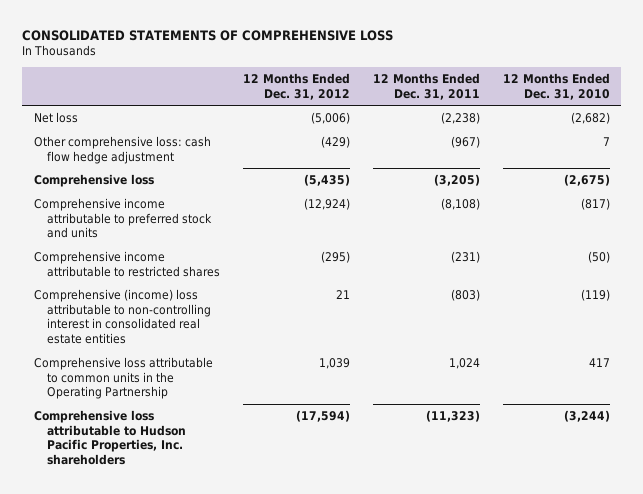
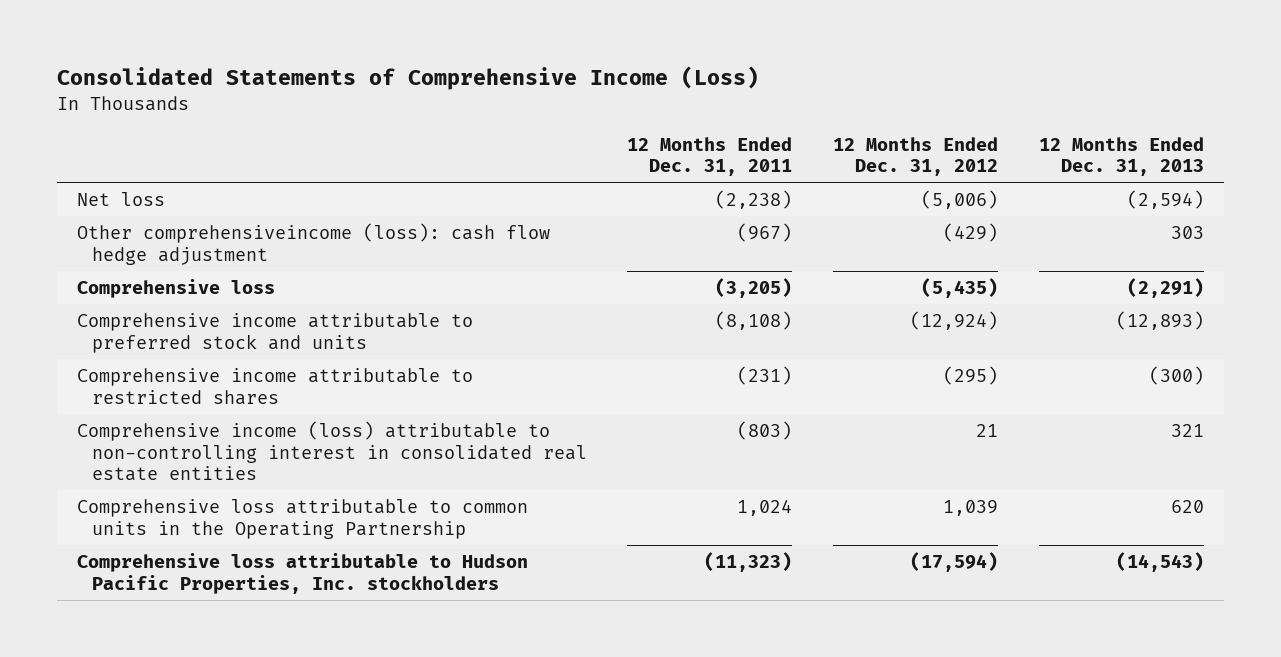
[22,30,394,42] CONSOLIDATED STATEMENTS OF COMPREHENSIVE LOSS -> [56,66,759,91] Consolidated Statements of Comprehensive Income (Loss)
[502,72,610,100] 12 Months Ended Dec. 31, 2010 -> none
none -> [1038,136,1204,177] 12 Months Ended Dec. 31, 2013
[33,136,211,164] Other comprehensive loss: cash flow hedge adjustment -> [77,222,551,265] Other comprehensiveincome (loss): cash flow hedge adjustment
[33,289,212,344] Comprehensive (income) loss attributable to non-controlling interest in consolidated real estate entities -> [77,420,587,482] Comprehensive income (loss) attributable to non-controlling interest in consolidated real estate entities
[33,410,187,465] Comprehensive loss attributable to Hudson Pacific Properties, Inc. shareholders -> [77,552,529,594] Comprehensive loss attributable to Hudson Pacific Properties, Inc. stockholders

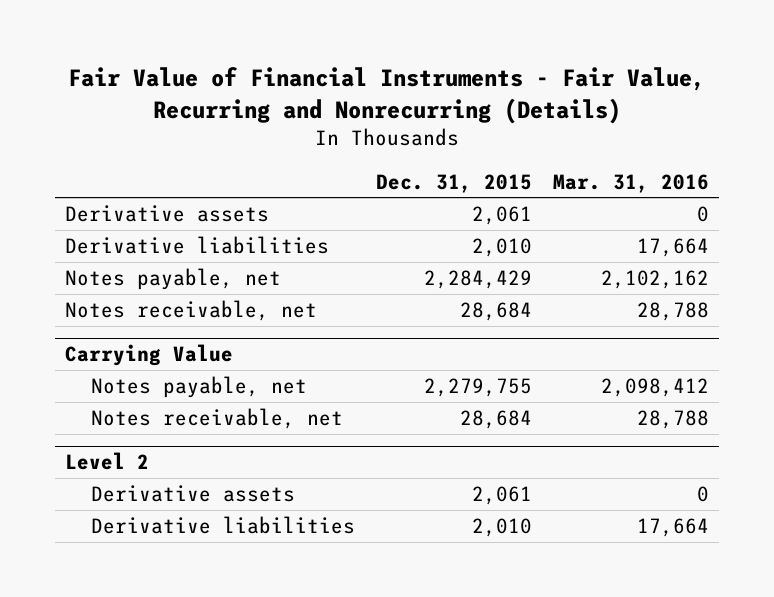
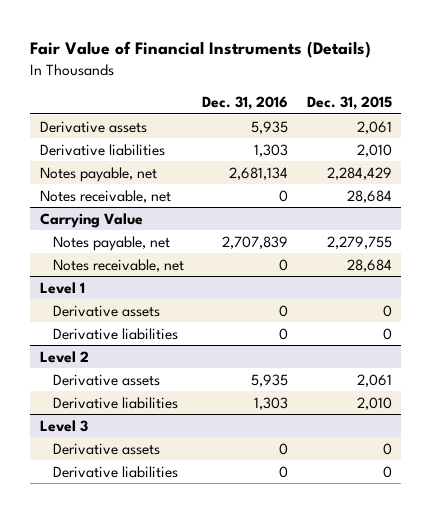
[68,67,706,124] Fair Value of Financial Instruments - Fair Value, Recurring and Nonrecurring (Details) -> [30,41,372,59] Fair Value of Financial Instruments (Details)
[552,173,709,193] Mar. 31, 2016 -> none
none -> [202,96,289,111] Dec. 31, 2016
none -> [39,281,85,294] Level 1
none -> [52,304,160,317] Derivative assets
none -> [52,327,178,340] Derivative liabilities
none -> [39,419,88,432] Level 3
none -> [52,442,160,455] Derivative assets
none -> [52,465,178,478] Derivative liabilities

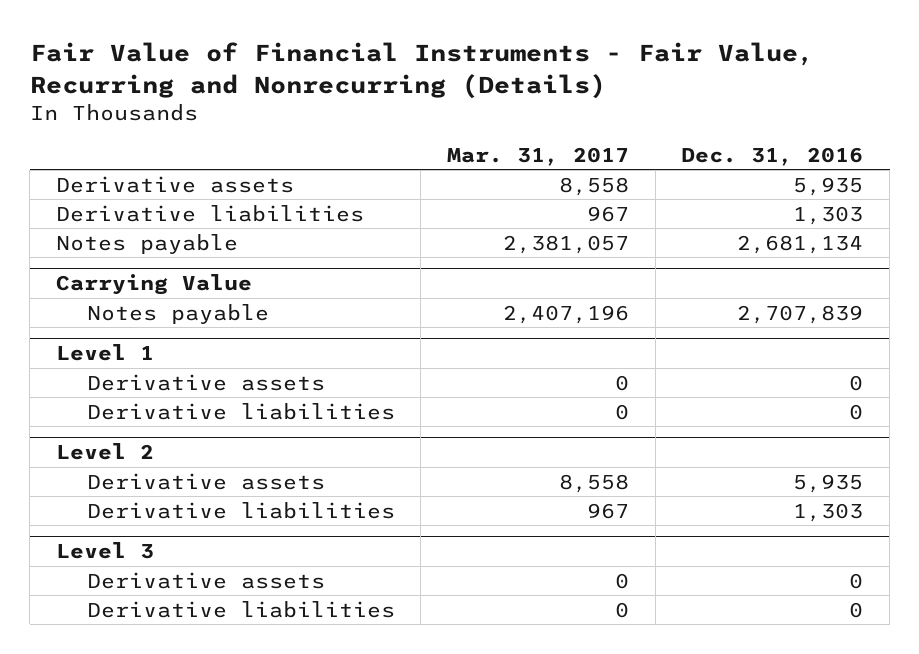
[30,41,372,59] Fair Value of Financial Instruments (Details) -> [29,42,814,99] Fair Value of Financial Instruments - Fair Value, Recurring and Nonrecurring (Details)
[306,96,392,111] Dec. 31, 2015 -> none
none -> [447,146,630,166] Mar. 31, 2017
[39,189,171,203] Notes receivable, net -> none
[39,166,157,182] Notes payable, net -> [56,233,239,254] Notes payable
[52,258,184,272] Notes receivable, net -> none
[52,235,170,251] Notes payable, net -> [86,303,269,324] Notes payable

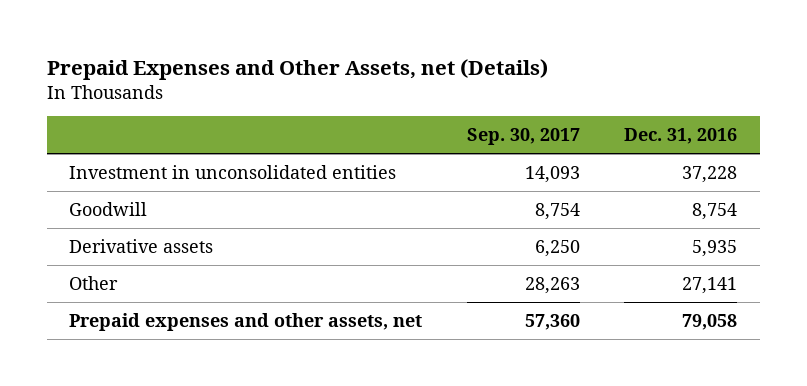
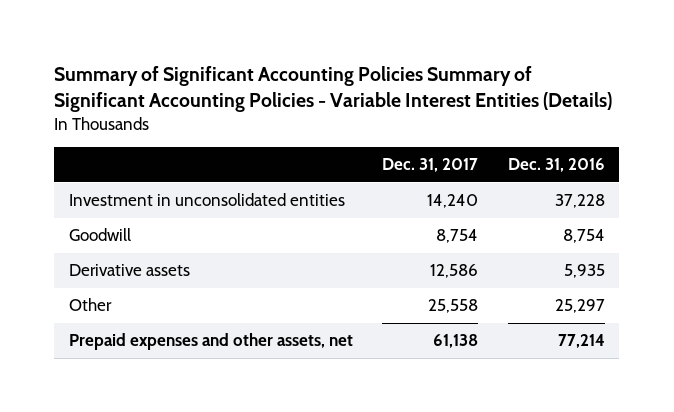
[46,58,548,80] Prepaid Expenses and Other Assets, net (Details) -> [54,65,613,113] Summary of Significant Accounting Policies Summary of Significant Accounting Policies - Variable Interest Entities (Details)
[466,128,580,146] Sep. 30, 2017 -> none
none -> [382,158,479,173] Dec. 31, 2017
[682,276,738,294] 27,141 -> [554,299,605,314] 25,297
[682,313,738,330] 79,058 -> [557,334,605,349] 77,214

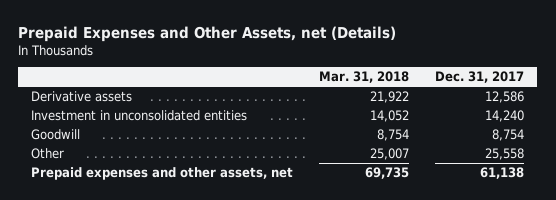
[54,65,613,113] Summary of Significant Accounting Policies Summary of Significant Accounting Policies - Variable Interest Entities (Details) -> [18,25,397,42] Prepaid Expenses and Other Assets, net (Details)
[507,158,605,173] Dec. 31, 2016 -> none
none -> [319,71,410,84] Mar. 31, 2018
[69,264,191,277] Derivative assets -> [31,91,133,103] Derivative assets

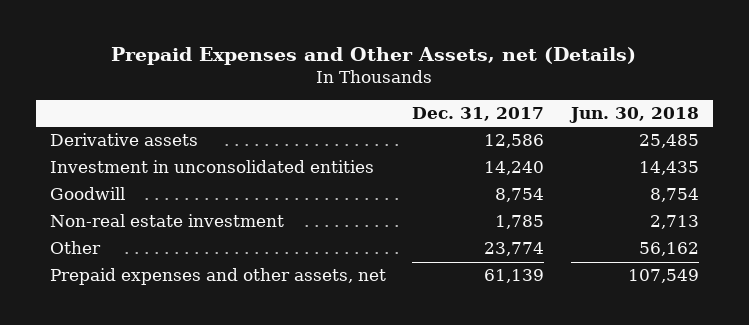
[319,71,410,84] Mar. 31, 2018 -> none
none -> [569,107,700,124] Jun. 30, 2018
none -> [49,214,284,228] Non-real estate investment
[485,148,525,161] 25,558 -> [484,242,545,257] 23,774
[480,167,525,180] 61,138 -> [484,269,545,284] 61,139

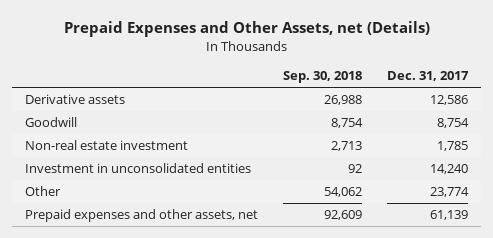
[569,107,700,124] Jun. 30, 2018 -> none
none -> [283,71,363,84] Sep. 30, 2018
[49,160,374,174] Investment in unconsolidated entities -> [24,163,251,174] Investment in unconsolidated entities

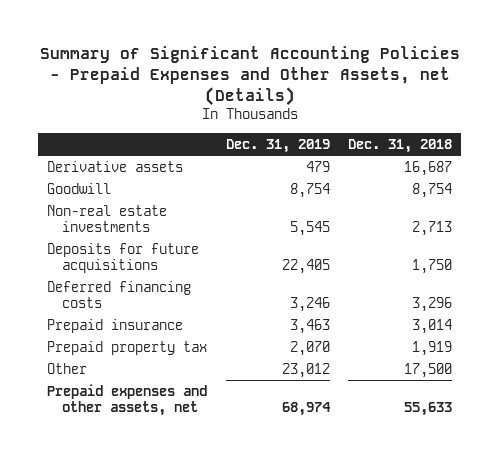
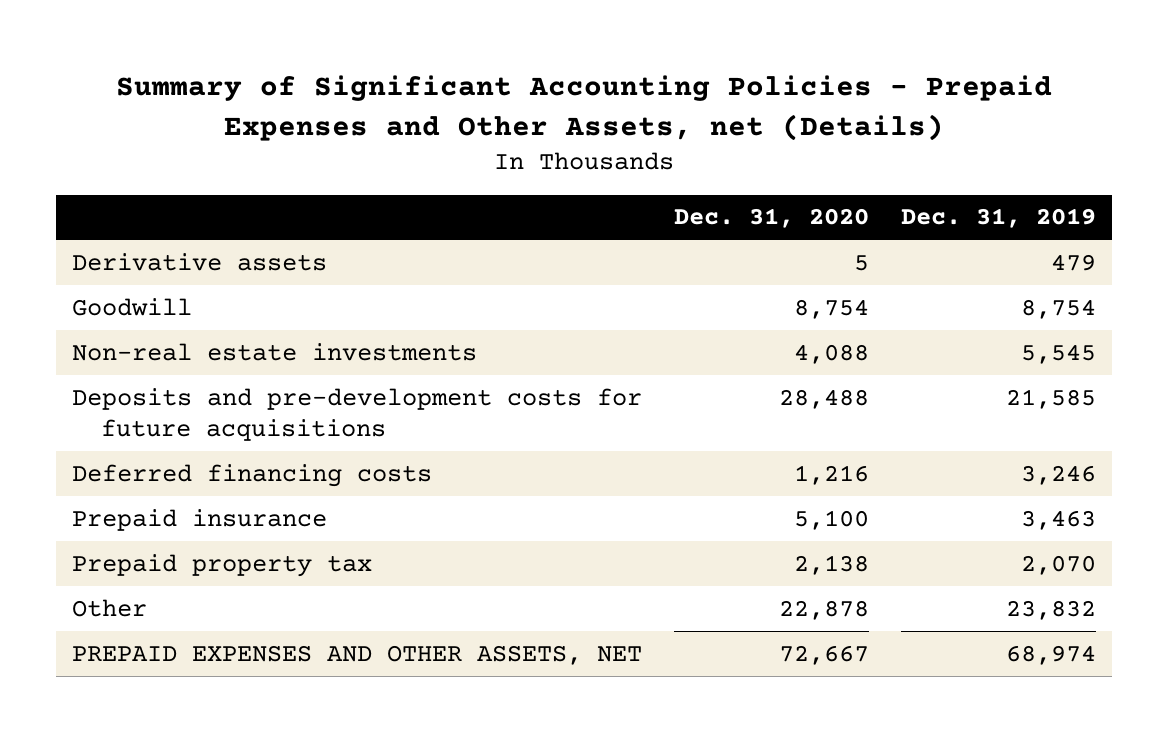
[347,138,452,153] Dec. 31, 2018 -> none
none -> [673,208,869,229] Dec. 31, 2020
[47,242,200,273] Deposits for future acquisitions -> [71,387,642,441] Deposits and pre-development costs for future acquisitions
[281,258,330,274] 22,405 -> [1006,388,1097,409] 21,585
[281,362,330,378] 23,012 -> [1006,599,1097,620] 23,832
[47,383,208,416] Prepaid expenses and other assets, net -> [71,644,642,665] PREPAID EXPENSES AND OTHER ASSETS, NET

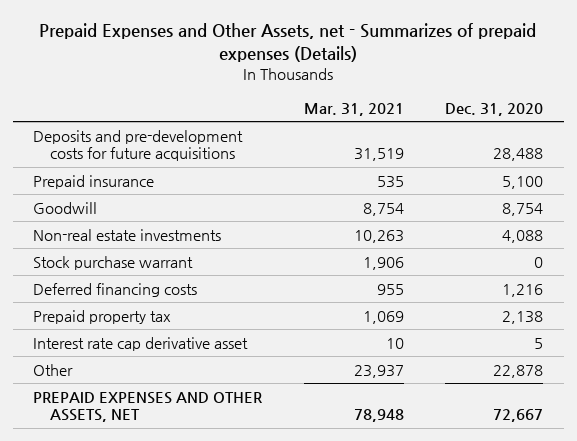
[115,75,1052,141] Summary of Significant Accounting Policies - Prepaid Expenses and Other Assets, net (Details) -> [39,22,537,63] Prepaid Expenses and Other Assets, net - Summarizes of prepaid expenses (Details)
[901,208,1097,229] Dec. 31, 2019 -> none
none -> [303,102,404,116] Mar. 31, 2021
[71,252,327,271] Derivative assets -> none
[71,387,642,441] Deposits and pre-development costs for future acquisitions -> [33,129,244,162] Deposits and pre-development costs for future acquisitions
[71,508,327,531] Prepaid insurance -> [33,174,155,189] Prepaid insurance
none -> [33,255,194,270] Stock purchase warrant
none -> [33,336,249,351] Interest rate cap derivative asset

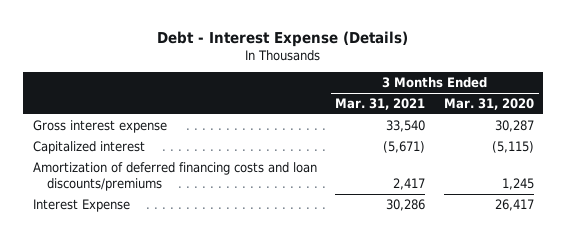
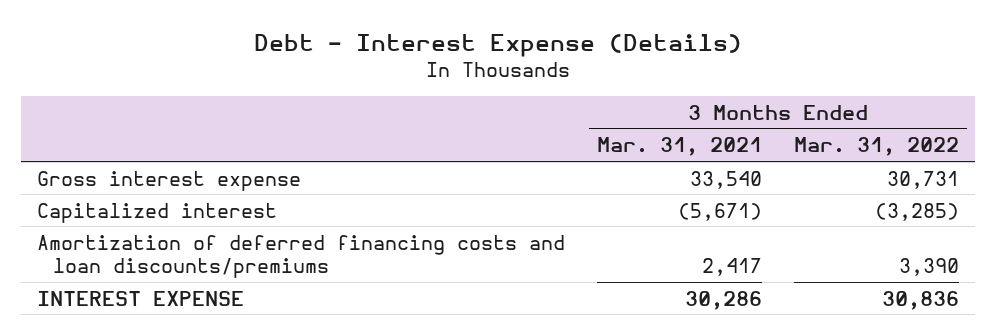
[444,98,535,111] Mar. 31, 2020 -> none
none -> [794,137,960,157] Mar. 31, 2022
[32,198,130,212] Interest Expense -> [37,290,245,306] INTEREST EXPENSE

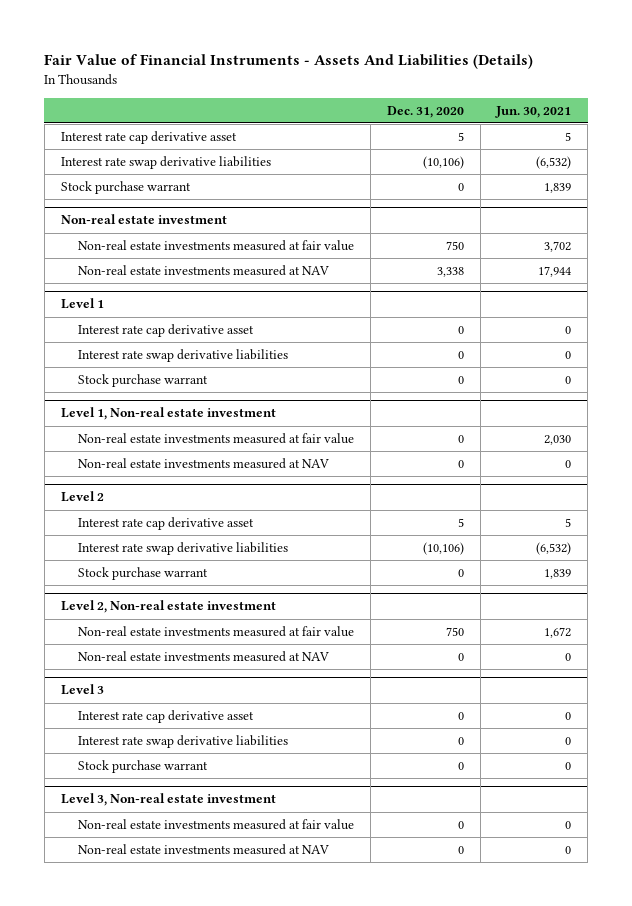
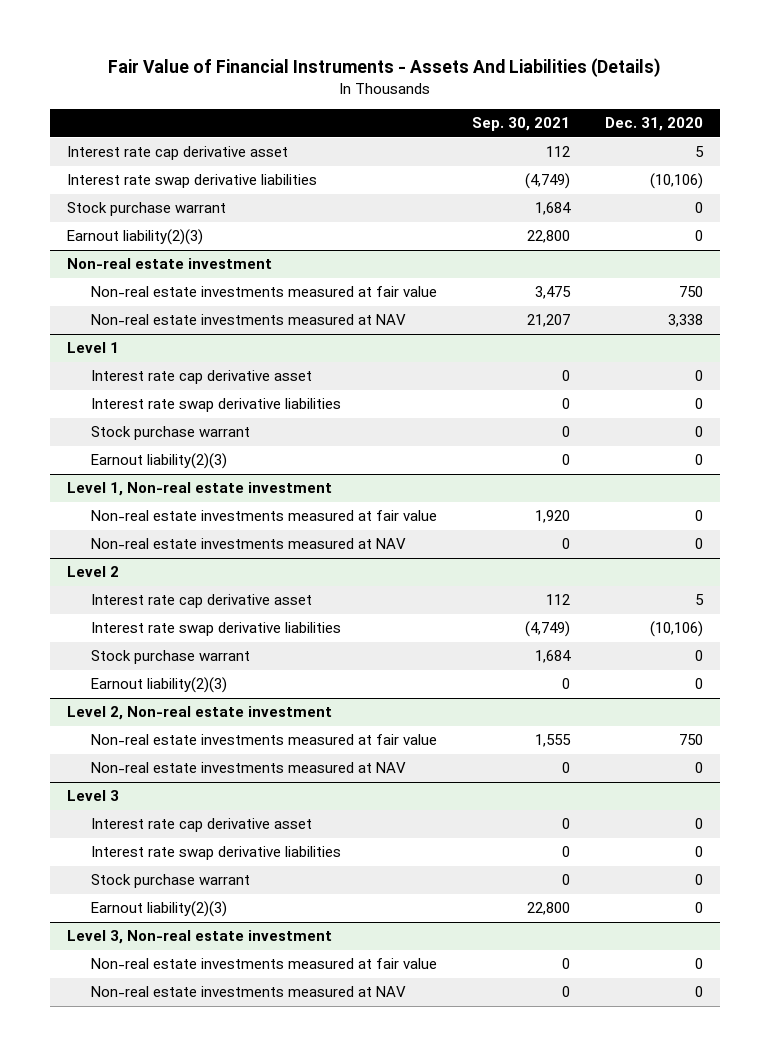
[495,105,572,118] Jun. 30, 2021 -> none
none -> [471,117,570,132] Sep. 30, 2021
none -> [67,229,204,246] Earnout liability(2)(3)
none -> [91,453,228,470] Earnout liability(2)(3)
none -> [91,677,228,694] Earnout liability(2)(3)
none -> [91,901,228,918] Earnout liability(2)(3)

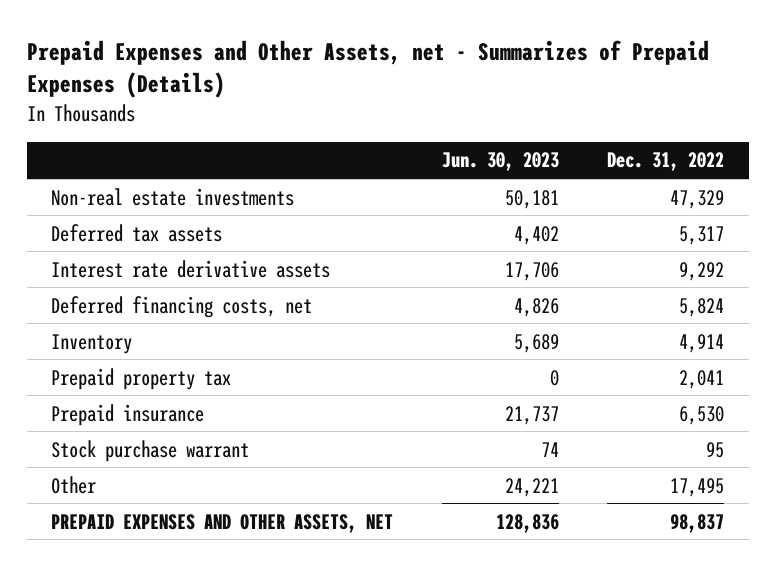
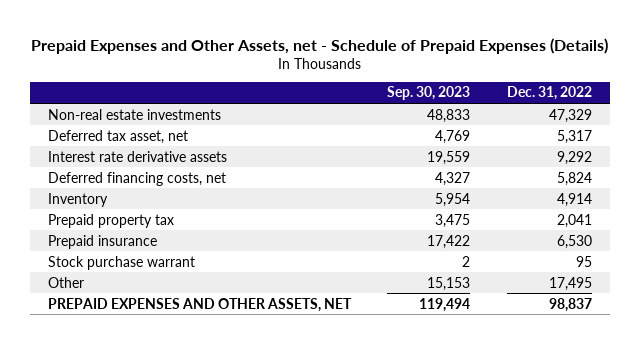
[27,39,710,99] Prepaid Expenses and Other Assets, net - Summarizes of Prepaid Expenses (Details) -> [30,37,608,54] Prepaid Expenses and Other Assets, net - Schedule of Prepaid Expenses (Details)
[441,152,559,172] Jun. 30, 2023 -> none
none -> [387,86,471,101] Sep. 30, 2023
[51,223,223,242] Deferred tax assets -> [48,129,189,144] Deferred tax asset, net

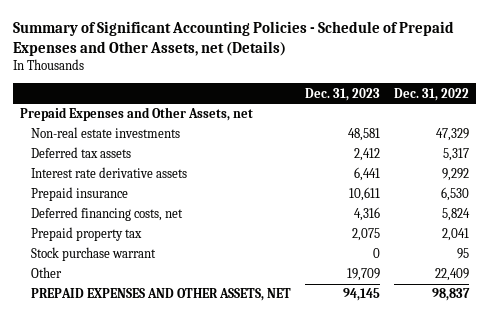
[30,37,608,54] Prepaid Expenses and Other Assets, net - Schedule of Prepaid Expenses (Details) -> [13,21,455,57] Summary of Significant Accounting Policies - Schedule of Prepaid Expenses and Other Assets, net (Details)
[387,86,471,101] Sep. 30, 2023 -> none
none -> [305,87,381,101] Dec. 31, 2023
none -> [20,107,254,122] Prepaid Expenses and Other Assets, net
[48,129,189,144] Deferred tax asset, net -> [31,147,132,159] Deferred tax assets
[48,234,158,249] Prepaid insurance -> [31,187,129,202] Prepaid insurance
[48,192,109,207] Inventory -> none
[548,276,592,291] 17,495 -> [435,268,470,282] 22,409

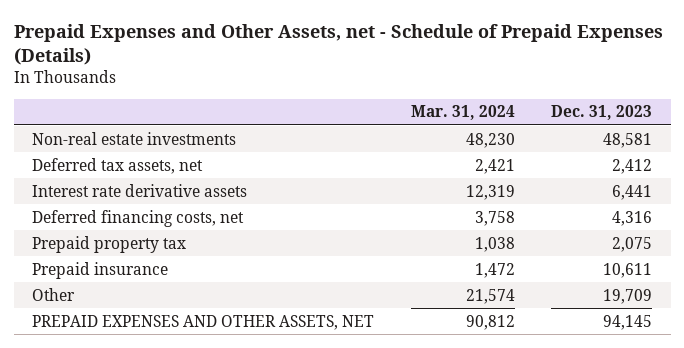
[13,21,455,57] Summary of Significant Accounting Policies - Schedule of Prepaid Expenses and Other Assets, net (Details) -> [13,23,663,66] Prepaid Expenses and Other Assets, net - Schedule of Prepaid Expenses (Details)
[394,87,470,101] Dec. 31, 2022 -> none
none -> [410,105,515,121] Mar. 31, 2024
[20,107,254,122] Prepaid Expenses and Other Assets, net -> none
[31,147,132,159] Deferred tax assets -> [32,157,204,174] Deferred tax assets, net
[31,247,157,262] Stock purchase warrant -> none
[31,187,129,202] Prepaid insurance -> [32,261,169,279] Prepaid insurance

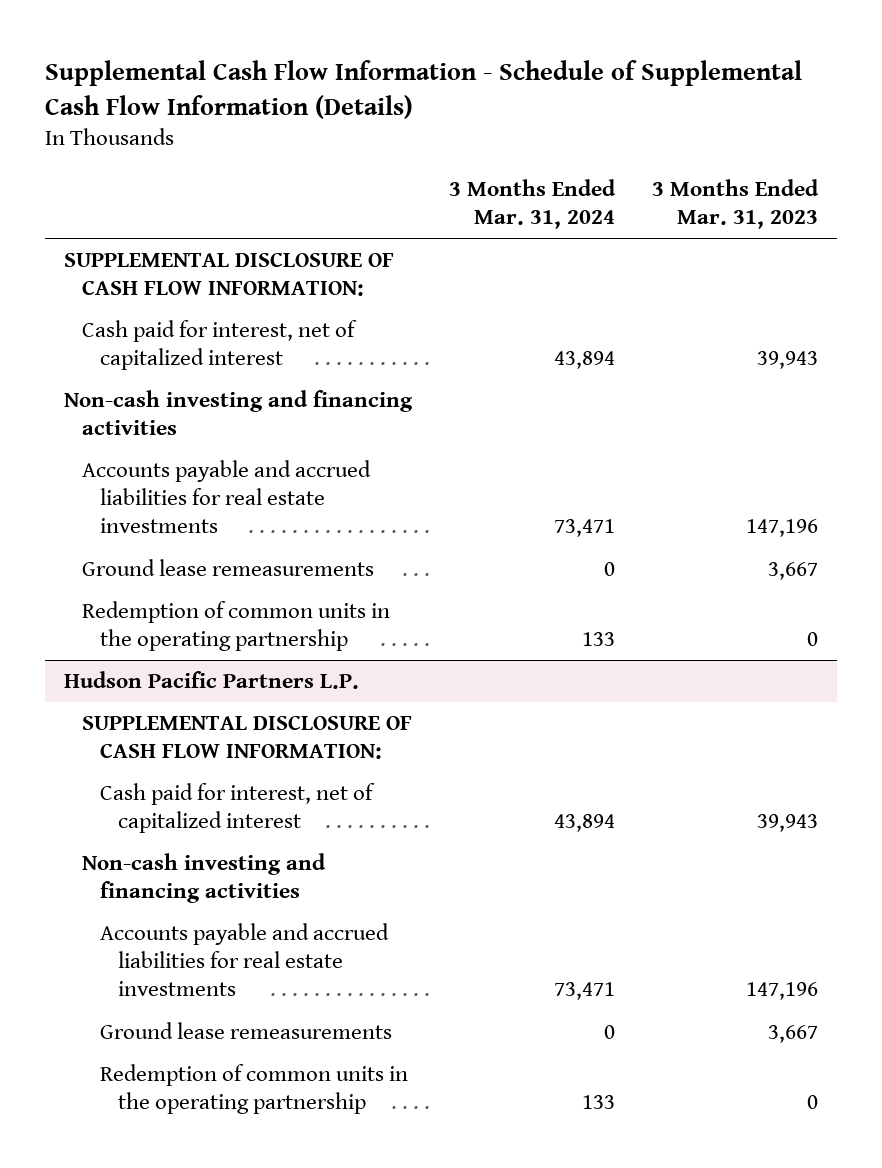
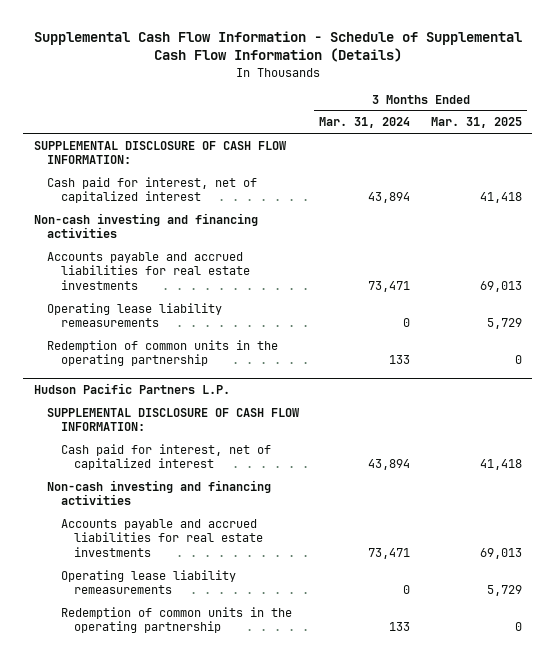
[652,179,820,230] 3 Months Ended Mar. 31, 2023 -> none
none -> [430,117,522,129] Mar. 31, 2025
[81,559,374,577] Ground lease remeasurements -> none
none -> [47,302,223,328] Operating lease liability remeasurements
[99,1022,392,1040] Ground lease remeasurements -> none
none -> [60,569,236,595] Operating lease liability remeasurements

